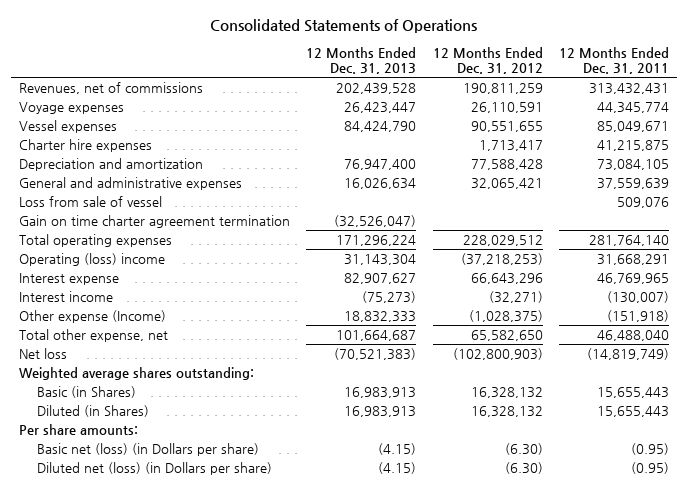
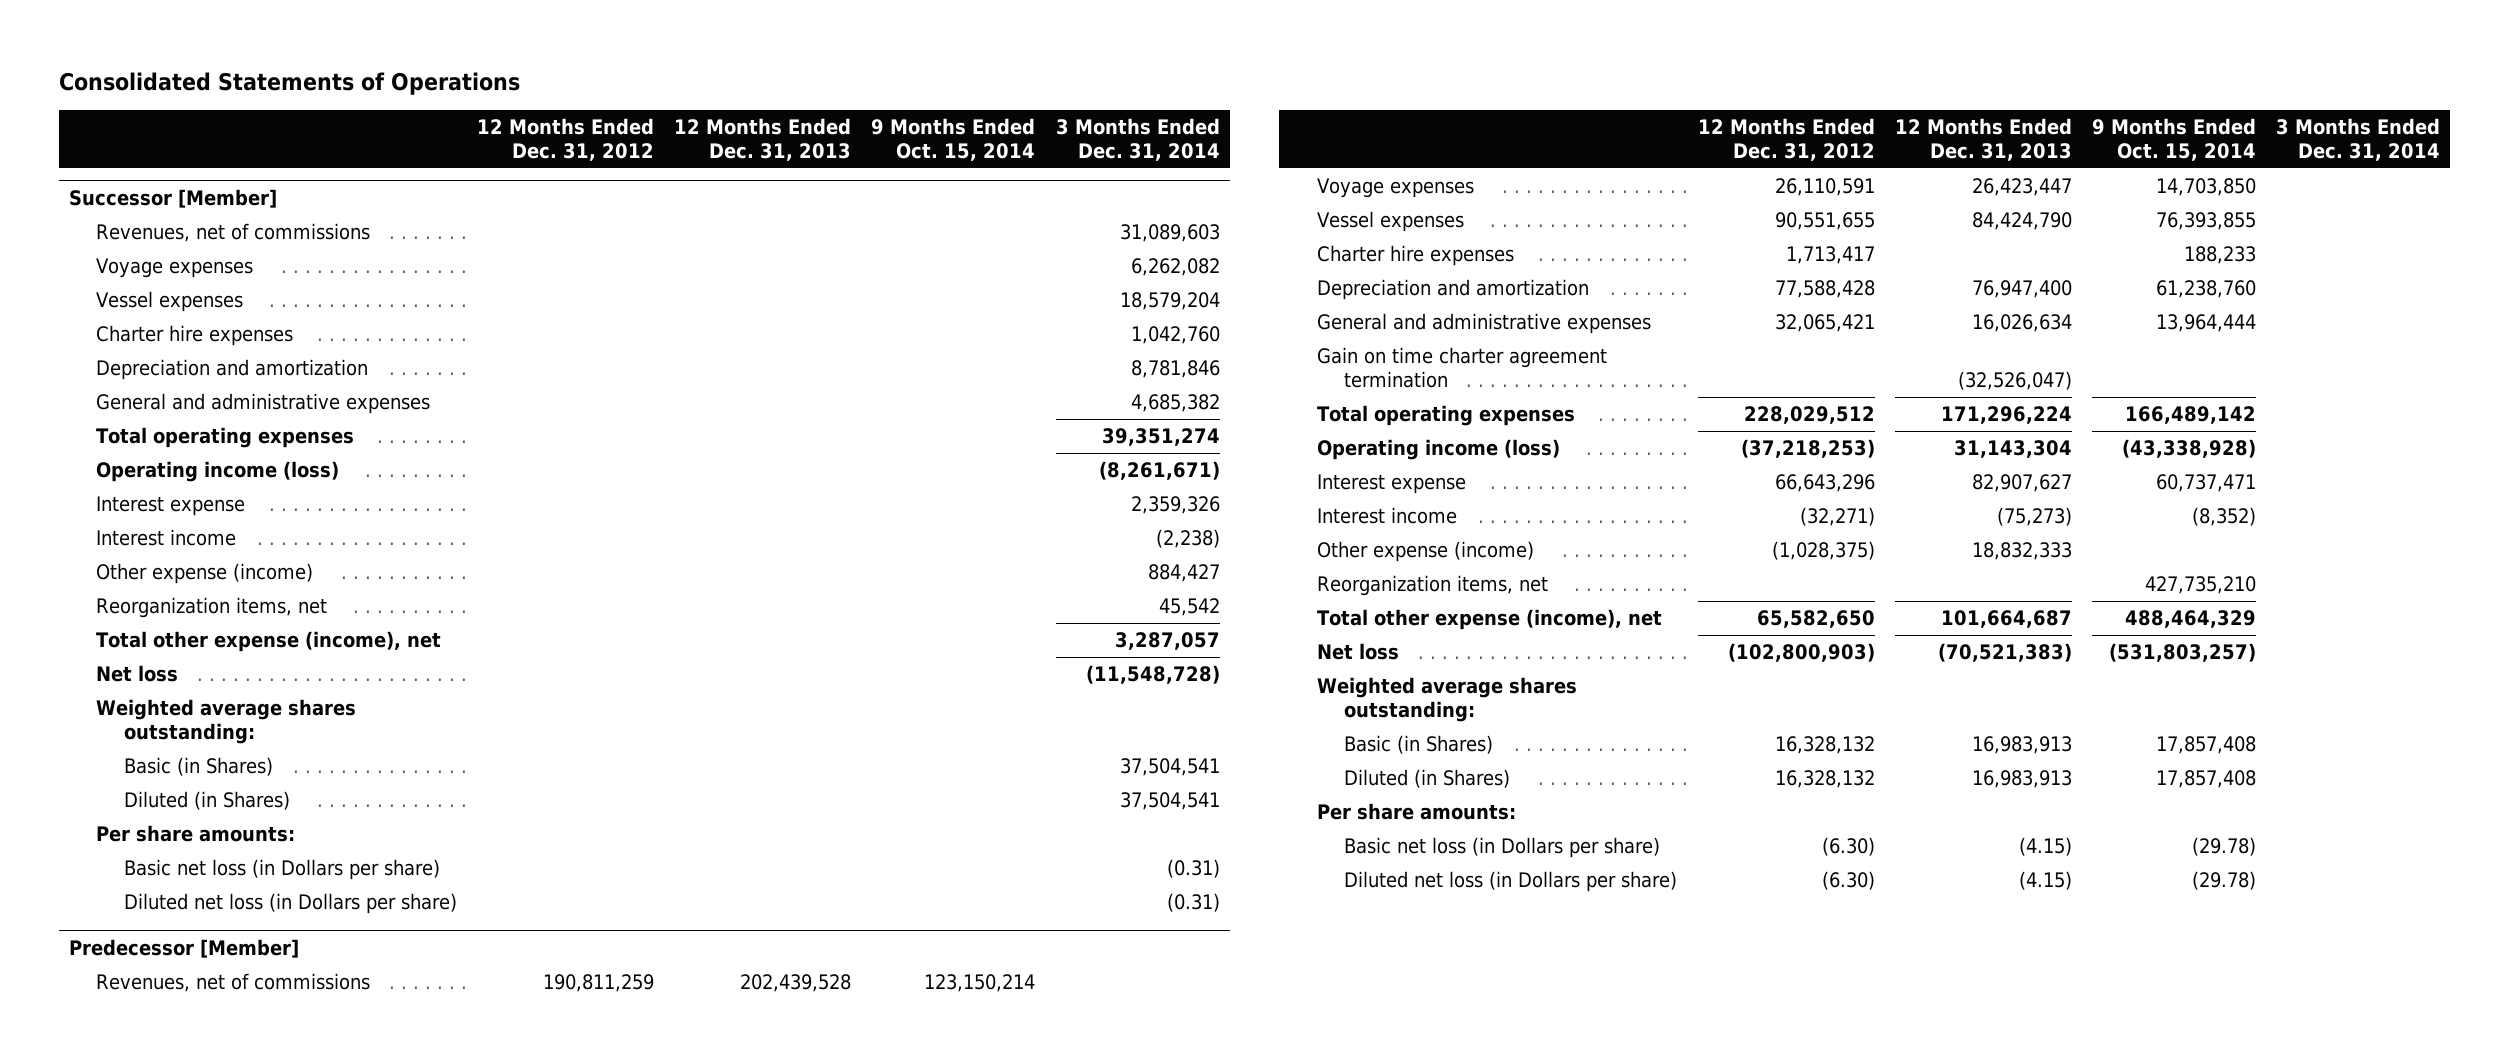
[558,46,669,75] 12 Months Ended Dec. 31, 2011 -> none
none -> [871,118,1036,161] 9 Months Ended Oct. 15, 2014
none -> [1055,118,1220,161] 3 Months Ended Dec. 31, 2014
none -> [68,189,277,209] Successor [Member]
none -> [96,223,371,243] Revenues, net of commissions
none -> [96,258,254,279] Voyage expenses
none -> [96,291,244,313] Vessel expenses
none -> [96,325,294,347] Charter hire expenses
none -> [96,359,369,381] Depreciation and amortization
none -> [96,393,431,415] General and administrative expenses
none -> [96,427,355,449] Total operating expenses
none -> [96,461,340,483] Operating income (loss)
none -> [96,496,246,517] Interest expense
none -> [96,529,237,547] Interest income
none -> [96,563,314,585] Other expense (income)
none -> [96,597,328,619] Reorganization items, net
none -> [96,631,442,653] Total other expense (income), net
none -> [96,665,179,683] Net loss
none -> [96,699,357,745] Weighted average shares outstanding:
none -> [124,757,274,777] Basic (in Shares)
none -> [124,791,291,811] Diluted (in Shares)
none -> [96,825,296,843] Per share amounts:
none -> [124,859,441,881] Basic net loss (in Dollars per share)
none -> [124,893,458,915] Diluted net loss (in Dollars per share)
none -> [68,939,299,959] Predecessor [Member]
[18,195,162,207] Loss from sale of vessel -> none
[18,252,165,266] Operating (loss) income -> [1316,439,1560,461] Operating income (loss)
[18,309,166,323] Other expense (Income) -> [1316,541,1534,563] Other expense (income)
none -> [1316,575,1548,597] Reorganization items, net
[18,328,168,342] Total other expense, net -> [1316,609,1662,631] Total other expense (income), net
[37,442,260,456] Basic net (loss) (in Dollars per share) -> [1344,837,1661,859] Basic net loss (in Dollars per share)
[37,461,273,475] Diluted net (loss) (in Dollars per share) -> [1344,871,1678,893] Diluted net loss (in Dollars per share)

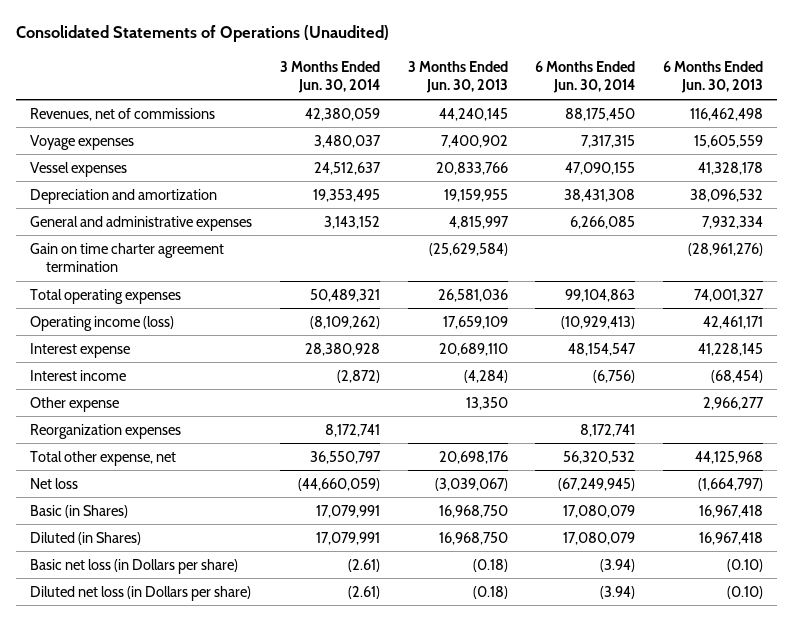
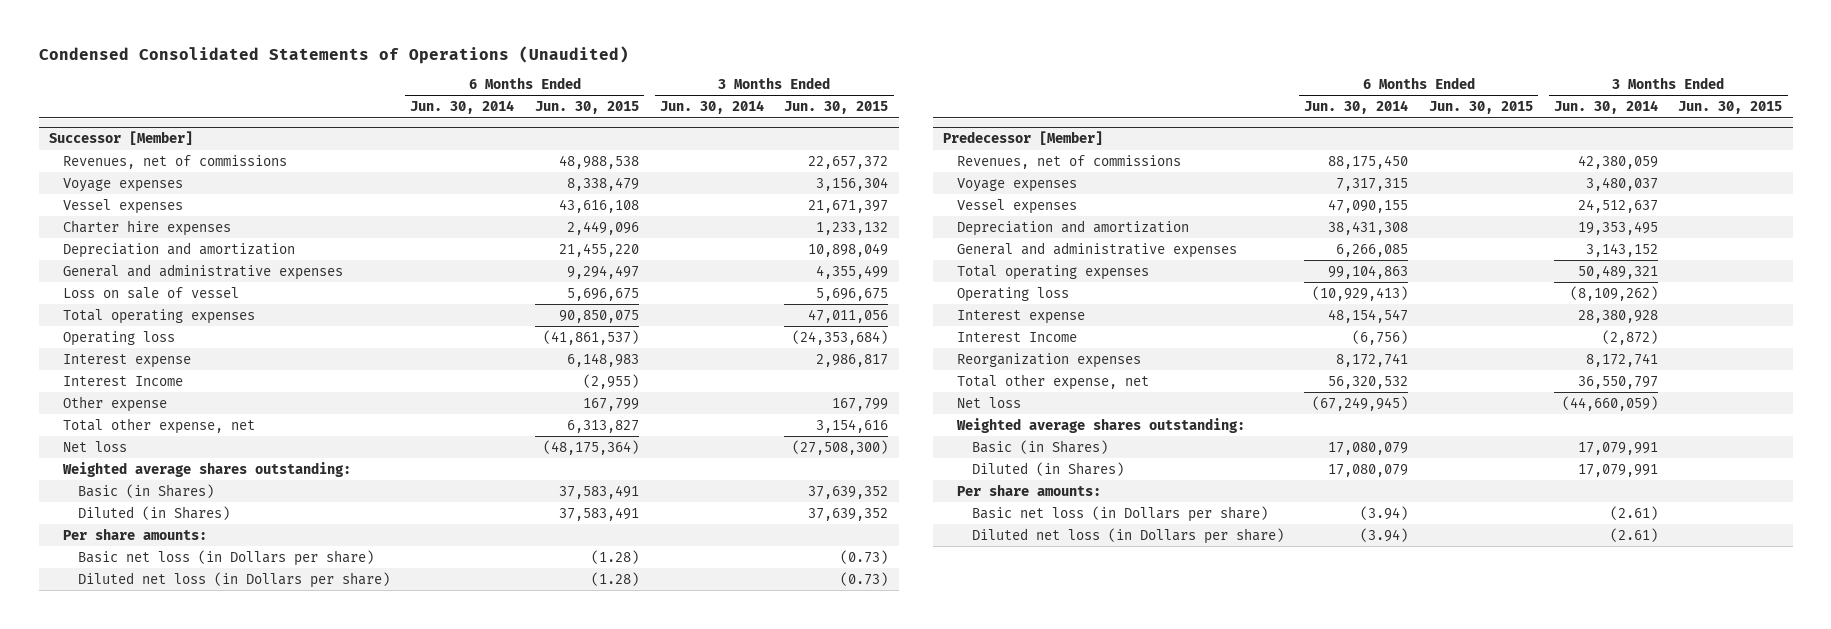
[15,25,389,43] Consolidated Statements of Operations (Unaudited) -> [38,45,629,64] Condensed Consolidated Statements of Operations (Unaudited)
[407,60,508,94] 3 Months Ended Jun. 30, 2013 -> none
[663,60,764,94] 6 Months Ended Jun. 30, 2013 -> none
none -> [535,101,640,115] Jun. 30, 2015
none -> [784,101,889,115] Jun. 30, 2015
none -> [48,131,193,146] Successor [Member]
none -> [63,154,288,169] Revenues, net of commissions
none -> [63,177,184,192] Voyage expenses
none -> [63,198,184,214] Vessel expenses
none -> [63,219,232,236] Charter hire expenses
none -> [63,241,296,258] Depreciation and amortization
none -> [63,263,344,280] General and administrative expenses
none -> [63,286,240,299] Loss on sale of vessel
none -> [63,308,256,324] Total operating expenses
none -> [63,330,176,346] Operating loss
none -> [63,353,192,368] Interest expense
none -> [63,375,184,386] Interest Income
none -> [63,395,168,412] Other expense
none -> [63,417,256,434] Total other expense, net
none -> [63,440,128,452] Net loss
none -> [62,461,352,477] Weighted average shares outstanding:
none -> [77,483,214,498] Basic (in Shares)
none -> [77,505,230,520] Diluted (in Shares)
none -> [63,527,208,540] Per share amounts:
none -> [77,549,374,566] Basic net loss (in Dollars per share)
none -> [77,571,390,588] Diluted net loss (in Dollars per share)
none -> [942,131,1103,146] Predecessor [Member]
[29,242,224,273] Gain on time charter agreement termination -> none
[29,315,174,331] Operating income (loss) -> [957,286,1070,302] Operating loss
[29,396,119,412] Other expense -> none
[29,369,126,381] Interest income -> [957,331,1078,342] Interest Income
none -> [956,417,1246,433] Weighted average shares outstanding:
none -> [957,483,1102,496] Per share amounts:

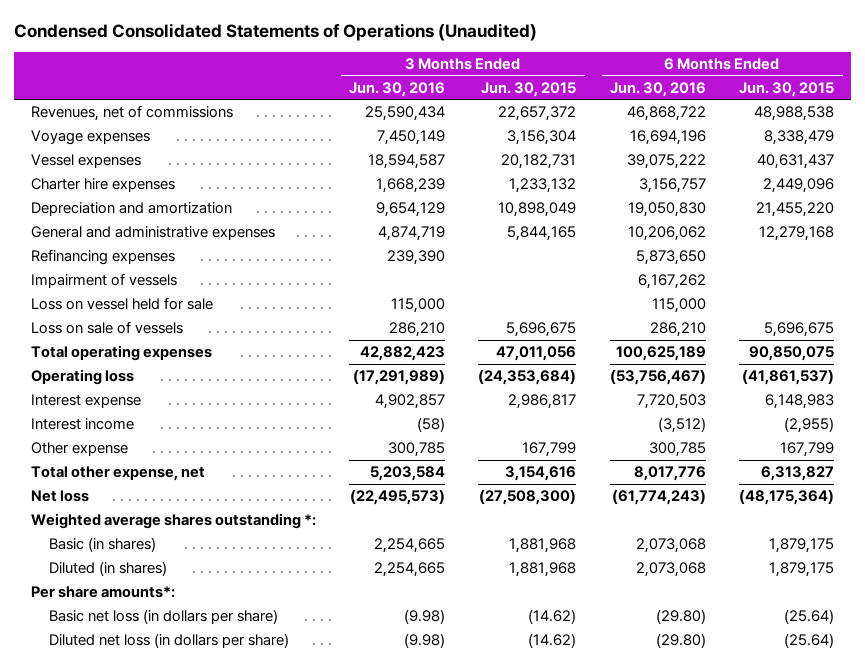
[410,100,515,115] Jun. 30, 2014 -> none
[659,100,764,115] Jun. 30, 2014 -> none
none -> [348,81,445,97] Jun. 30, 2016
none -> [609,81,706,97] Jun. 30, 2016
[48,131,193,146] Successor [Member] -> none
[559,198,640,213] 43,616,108 -> [757,154,835,170] 40,631,437
[808,199,889,213] 21,671,397 -> [501,154,577,170] 20,182,731
[567,264,640,279] 9,294,497 -> [759,226,835,242] 12,279,168
[816,264,889,279] 4,355,499 -> [507,226,577,242] 5,844,165
none -> [30,249,175,266] Refinancing expenses
none -> [30,273,177,289] Impairment of vessels
none -> [30,297,213,311] Loss on vessel held for sale
[63,286,240,299] Loss on sale of vessel -> [30,321,183,335] Loss on sale of vessels
[63,375,184,386] Interest Income -> [30,418,134,431] Interest income
[942,131,1103,146] Predecessor [Member] -> none
[957,154,1182,169] Revenues, net of commissions -> none
[957,177,1078,192] Voyage expenses -> none
[957,198,1078,214] Vessel expenses -> none
[957,219,1190,236] Depreciation and amortization -> none
[957,241,1238,258] General and administrative expenses -> none
[957,264,1150,280] Total operating expenses -> none
[957,286,1070,302] Operating loss -> none
[957,309,1086,324] Interest expense -> none
[957,331,1078,342] Interest Income -> none
[957,352,1142,368] Reorganization expenses -> none
[957,373,1150,390] Total other expense, net -> none
[957,396,1022,408] Net loss -> none
[956,417,1246,433] Weighted average shares outstanding: -> none
[971,439,1108,454] Basic (in Shares) -> none
[971,461,1124,476] Diluted (in Shares) -> none
[957,483,1102,496] Per share amounts: -> none
[971,505,1268,522] Basic net loss (in Dollars per share) -> none
[971,527,1284,544] Diluted net loss (in Dollars per share) -> none
[62,461,352,477] Weighted average shares outstanding: -> [30,513,316,530] Weighted average shares outstanding *:
[77,483,214,498] Basic (in Shares) -> [49,537,157,553] Basic (in shares)
[559,484,640,499] 37,583,491 -> [769,538,835,554] 1,879,175
[808,485,889,499] 37,639,352 -> [509,538,577,554] 1,881,968
[77,505,230,520] Diluted (in Shares) -> [49,561,168,577] Diluted (in shares)
[559,506,640,521] 37,583,491 -> [769,562,835,578] 1,879,175
[808,507,889,521] 37,639,352 -> [509,562,577,578] 1,881,968
[63,527,208,540] Per share amounts: -> [30,586,175,599] Per share amounts*:
[77,549,374,566] Basic net loss (in Dollars per share) -> [49,609,279,625] Basic net loss (in dollars per share)
[591,549,640,564] (1.28) -> [784,609,835,625] (25.64)
[840,549,889,564] (0.73) -> [528,609,577,625] (14.62)
[77,571,390,588] Diluted net loss (in Dollars per share) -> [49,633,290,649] Diluted net loss (in dollars per share)
[591,571,640,586] (1.28) -> [784,633,835,649] (25.64)
[840,571,889,586] (0.73) -> [528,633,577,649] (14.62)

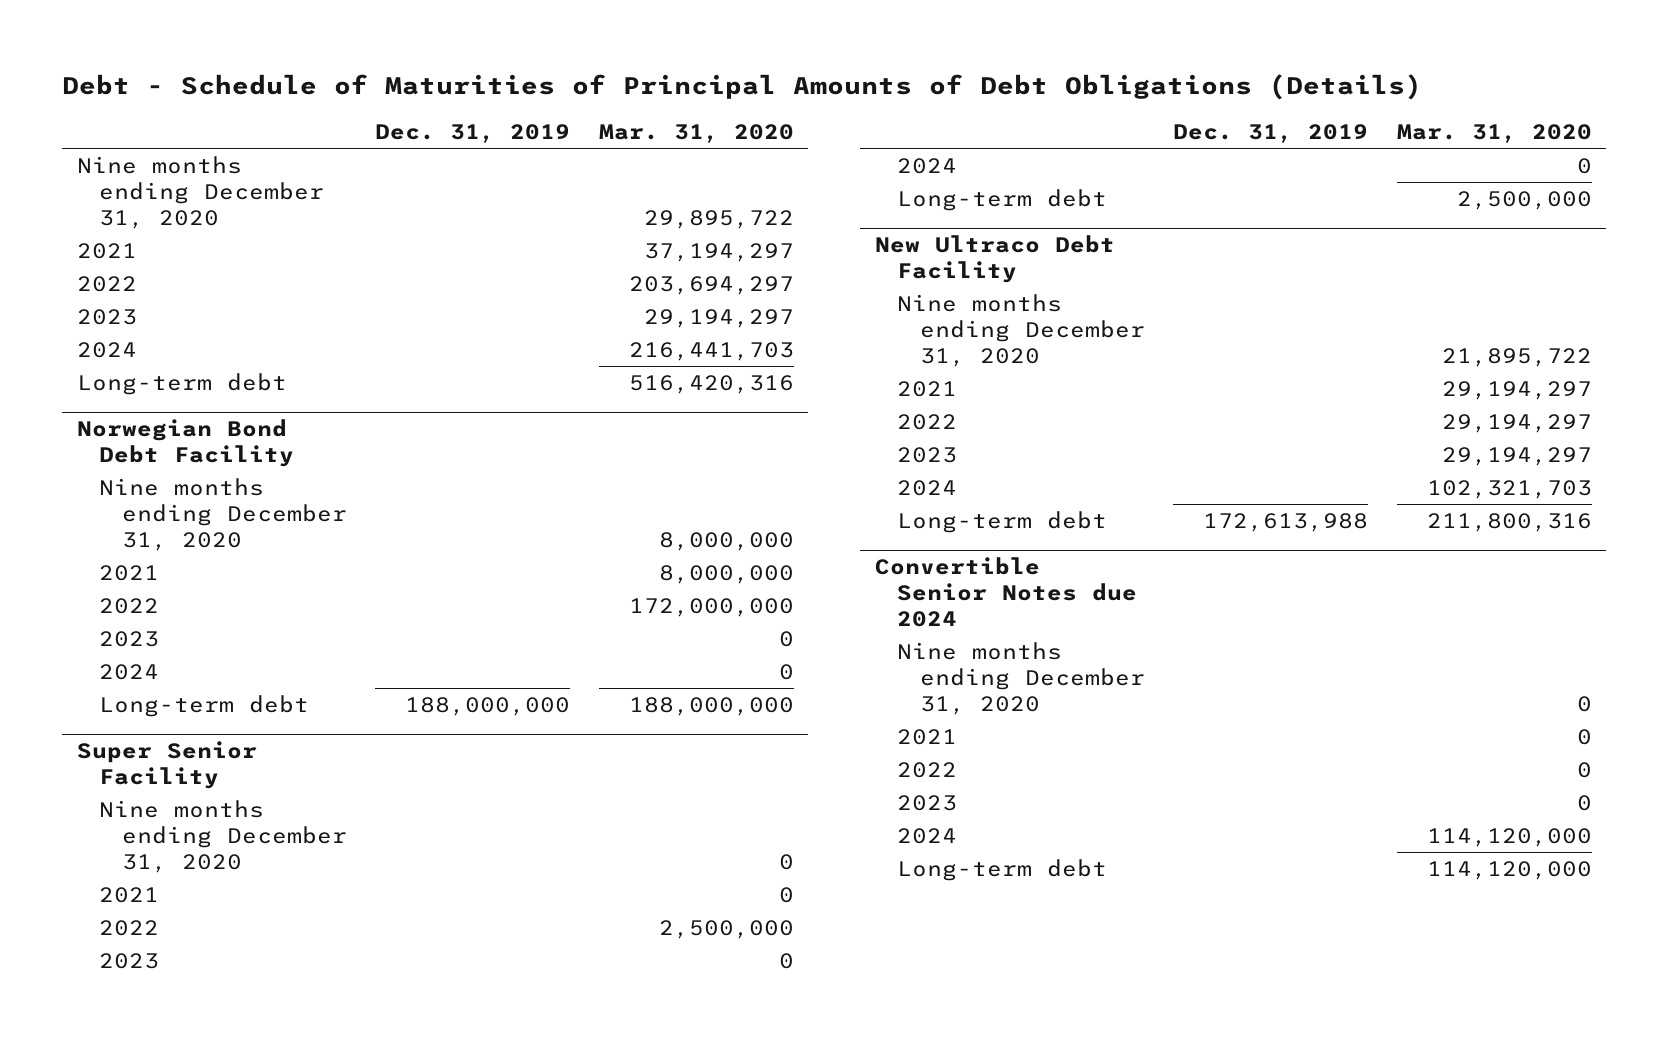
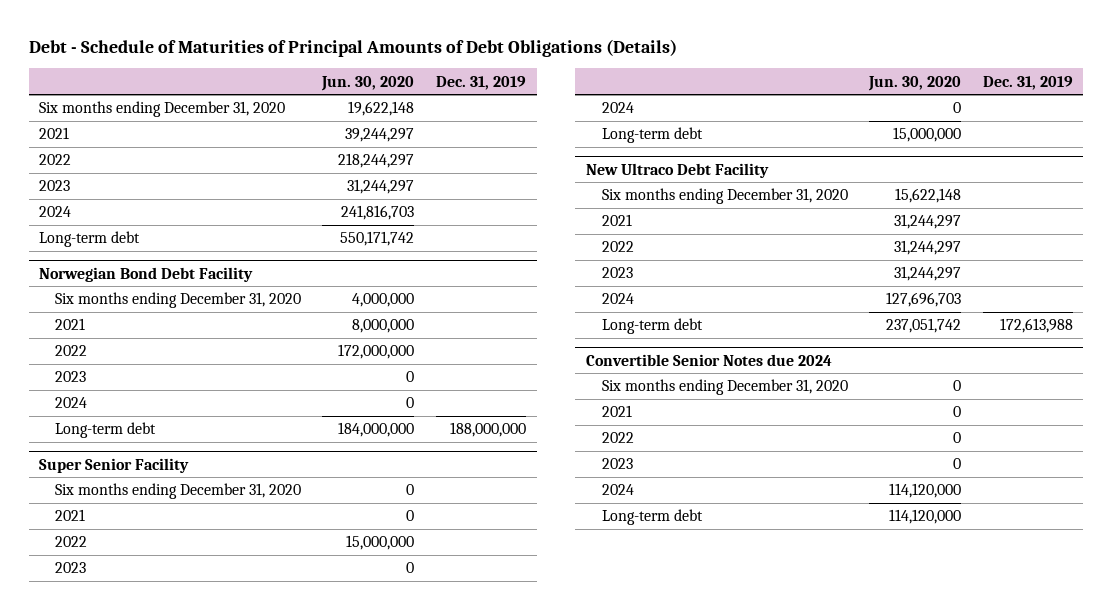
[598,124,794,144] Mar. 31, 2020 -> none
none -> [321,75,415,91] Jun. 30, 2020
[76,155,325,229] Nine months ending December 31, 2020 -> [39,101,286,118] Six months ending December 31, 2020
[99,477,347,551] Nine months ending December 31, 2020 -> [55,292,302,309] Six months ending December 31, 2020
[99,799,347,873] Nine months ending December 31, 2020 -> [55,483,302,500] Six months ending December 31, 2020
[897,293,1145,367] Nine months ending December 31, 2020 -> [602,188,849,205] Six months ending December 31, 2020
[897,641,1145,715] Nine months ending December 31, 2020 -> [602,379,849,396] Six months ending December 31, 2020

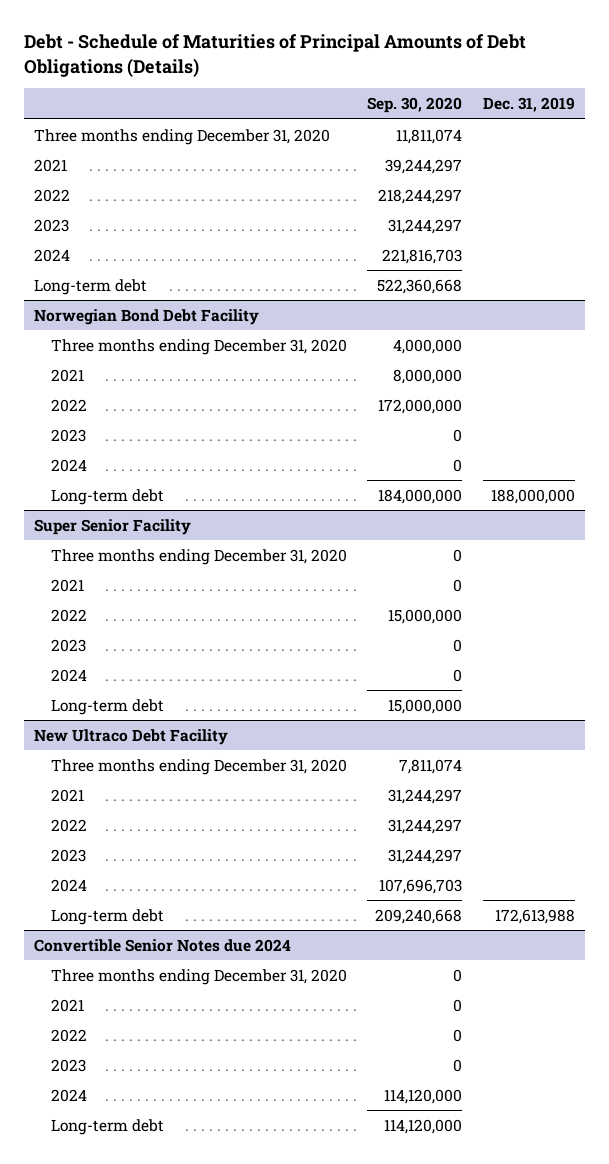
[321,75,415,91] Jun. 30, 2020 -> none
none -> [367,97,463,114] Sep. 30, 2020
[39,101,286,118] Six months ending December 31, 2020 -> [34,128,331,145] Three months ending December 31, 2020
[55,292,302,309] Six months ending December 31, 2020 -> [50,338,347,355] Three months ending December 31, 2020
[55,483,302,500] Six months ending December 31, 2020 -> [50,548,347,565] Three months ending December 31, 2020
[602,188,849,205] Six months ending December 31, 2020 -> [50,758,347,775] Three months ending December 31, 2020
[602,379,849,396] Six months ending December 31, 2020 -> [50,968,347,985] Three months ending December 31, 2020

